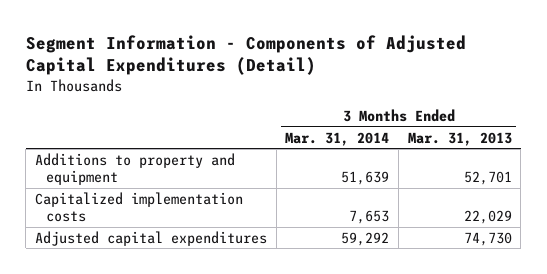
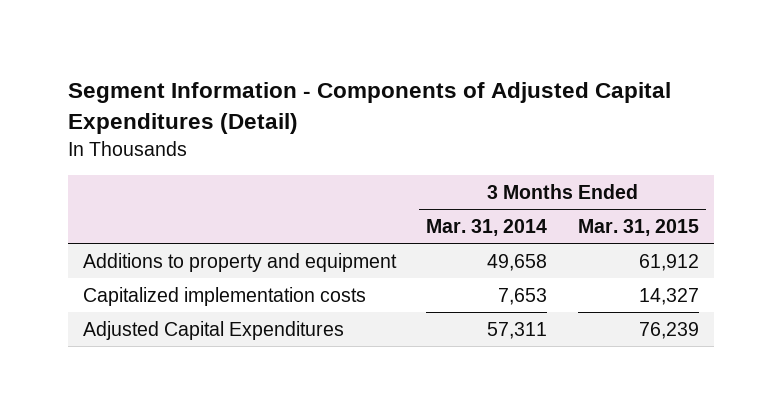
[407,131,512,146] Mar. 31, 2013 -> none
none -> [577,219,699,237] Mar. 31, 2015
[341,171,390,186] 51,639 -> [487,253,548,271] 49,658
[35,230,268,246] Adjusted capital expenditures -> [83,320,345,340] Adjusted Capital Expenditures
[341,231,390,246] 59,292 -> [487,321,548,339] 57,311

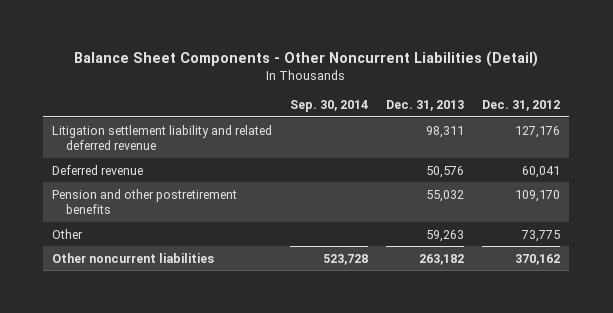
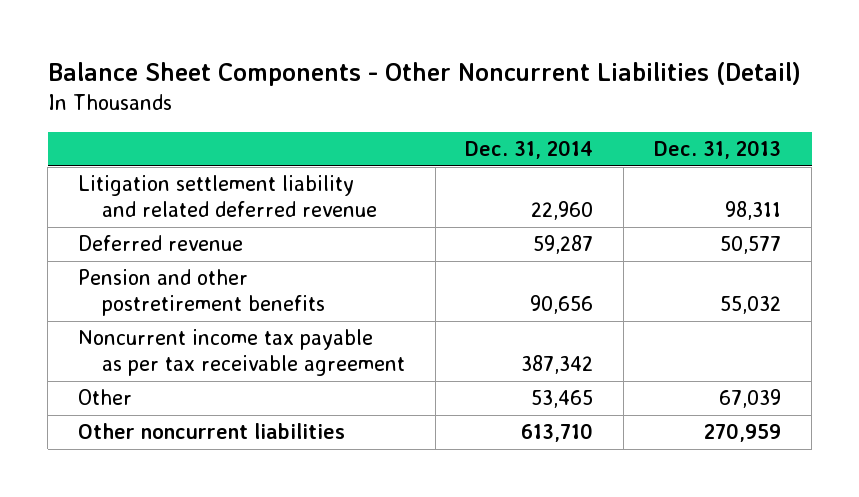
[290,100,369,113] Sep. 30, 2014 -> none
[482,100,561,112] Dec. 31, 2012 -> none
none -> [465,139,594,159] Dec. 31, 2014
[426,165,465,178] 50,576 -> [720,236,782,255] 50,577
none -> [78,329,405,377] Noncurrent income tax payable as per tax receivable agreement
[426,229,465,242] 59,263 -> [719,389,782,409] 67,039
[419,253,465,265] 263,182 -> [704,423,782,443] 270,959

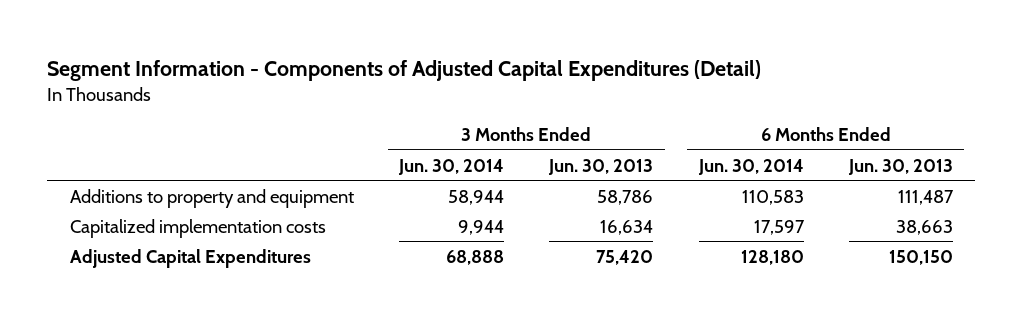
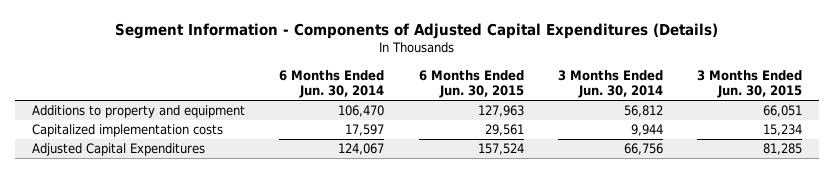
[47,60,762,82] Segment Information - Components of Adjusted Capital Expenditures (Detail) -> [115,23,719,40] Segment Information - Components of Adjusted Capital Expenditures (Details)
[548,158,654,175] Jun. 30, 2013 -> none
[847,158,953,175] Jun. 30, 2013 -> none
none -> [418,69,524,99] 6 Months Ended Jun. 30, 2015
none -> [696,69,802,99] 3 Months Ended Jun. 30, 2015
[448,189,505,205] 58,944 -> [623,105,663,118] 56,812
[741,189,804,205] 110,583 -> [338,105,385,118] 106,470
[446,249,505,265] 68,888 -> [623,143,663,156] 66,756
[740,249,804,265] 128,180 -> [338,143,385,156] 124,067

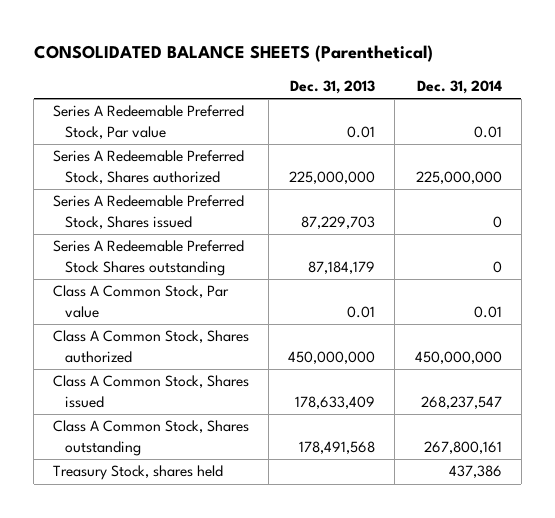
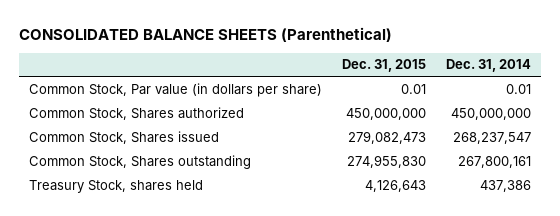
[290,79,376,94] Dec. 31, 2013 -> none
none -> [342,59,427,73] Dec. 31, 2015
[53,105,245,139] Series A Redeemable Preferred Stock, Par value -> none
[53,150,245,184] Series A Redeemable Preferred Stock, Shares authorized -> none
[53,195,245,229] Series A Redeemable Preferred Stock, Shares issued -> none
[53,240,245,276] Series A Redeemable Preferred Stock Shares outstanding -> none
[53,285,230,318] Class A Common Stock, Par value -> [29,82,323,97] Common Stock, Par value (in dollars per share)
[53,330,250,363] Class A Common Stock, Shares authorized -> [29,106,245,120] Common Stock, Shares authorized
[53,375,250,408] Class A Common Stock, Shares issued -> [29,130,220,144] Common Stock, Shares issued
[53,420,250,456] Class A Common Stock, Shares outstanding -> [29,154,252,169] Common Stock, Shares outstanding

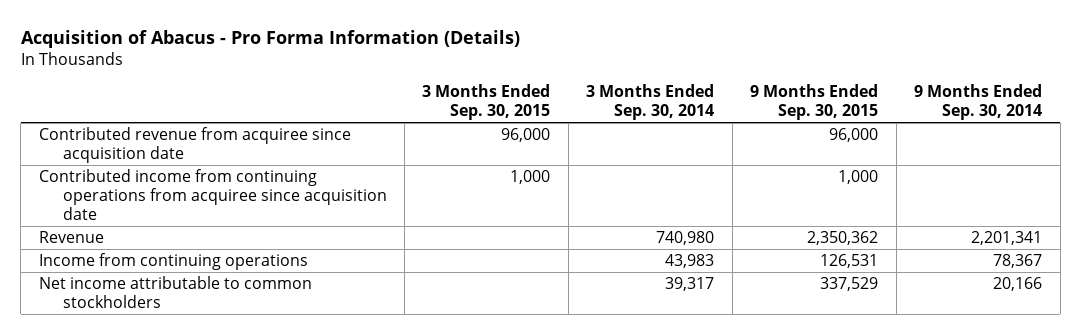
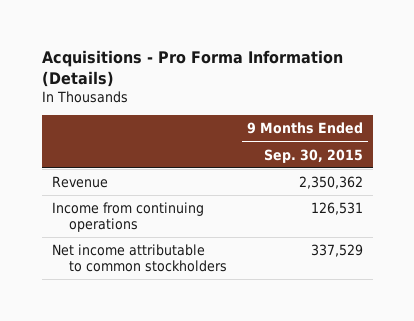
[20,30,520,49] Acquisition of Abacus - Pro Forma Information (Details) -> [41,49,343,87] Acquisitions - Pro Forma Information (Details)
[422,84,551,120] 3 Months Ended Sep. 30, 2015 -> none
[586,84,715,120] 3 Months Ended Sep. 30, 2014 -> none
[914,84,1043,120] 9 Months Ended Sep. 30, 2014 -> none
[38,126,351,163] Contributed revenue from acquiree since acquisition date -> none
[38,168,387,220] Contributed income from continuing operations from acquiree since acquisition date -> none

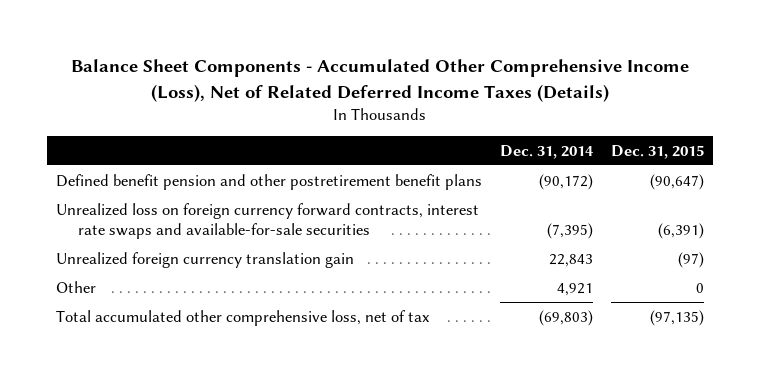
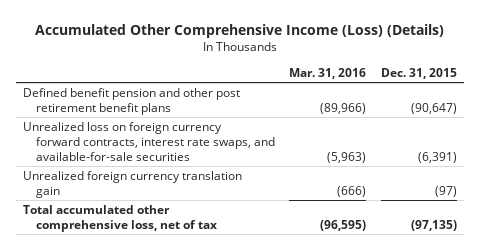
[71,59,690,102] Balance Sheet Components - Accumulated Other Comprehensive Income (Loss), Net of Related Deferred Income Taxes (Details) -> [34,23,444,38] Accumulated Other Comprehensive Income (Loss) (Details)
[500,144,595,159] Dec. 31, 2014 -> none
none -> [289,67,367,79] Mar. 31, 2016
[56,173,483,190] Defined benefit pension and other postretirement benefit plans -> [22,87,240,115] Defined benefit pension and other post retirement benefit plans
[56,202,480,239] Unrealized loss on foreign currency forward contracts, interest rate swaps and available-for-sale securities -> [22,121,276,161] Unrealized loss on foreign currency forward contracts, interest rate swaps, and available-for-sale securities
[56,280,97,293] Other -> none

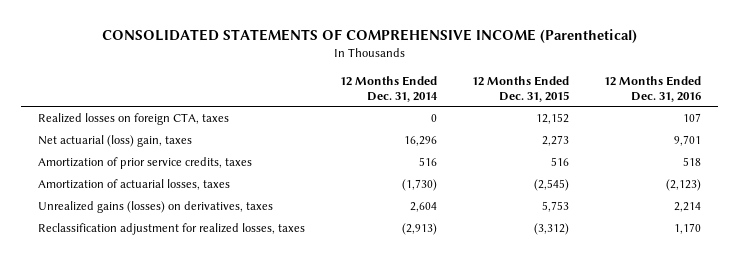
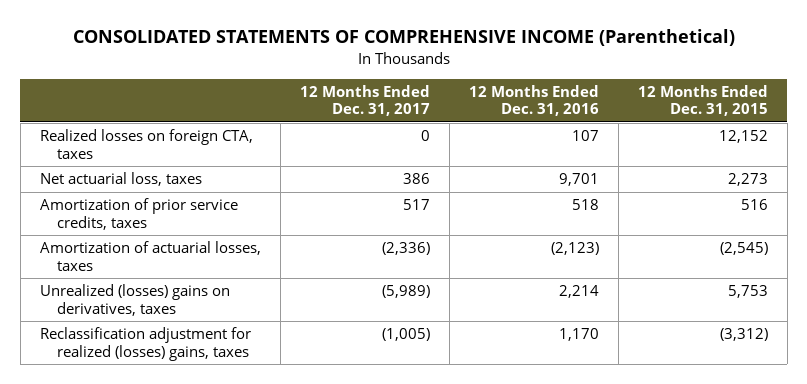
[340,75,439,102] 12 Months Ended Dec. 31, 2014 -> none
none -> [299,84,430,117] 12 Months Ended Dec. 31, 2017
[38,135,193,148] Net actuarial (loss) gain, taxes -> [39,172,202,187] Net actuarial loss, taxes
[38,201,274,214] Unrealized gains (losses) on derivatives, taxes -> [39,284,230,316] Unrealized (losses) gains on derivatives, taxes
[38,223,306,236] Reclassification adjustment for realized losses, taxes -> [39,327,251,361] Reclassification adjustment for realized (losses) gains, taxes

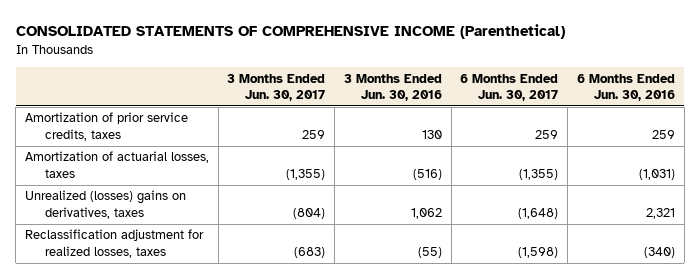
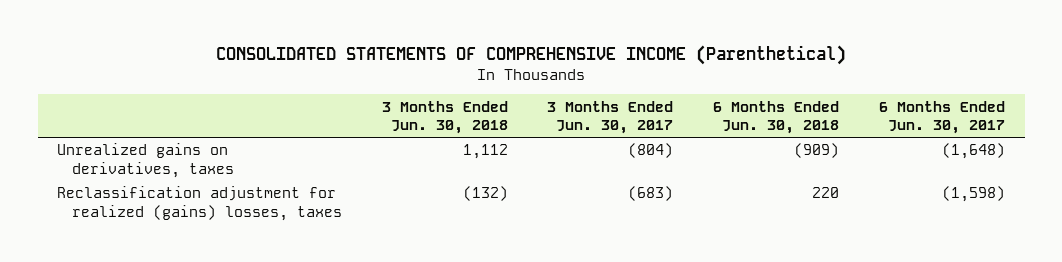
[343,73,442,102] 3 Months Ended Jun. 30, 2016 -> none
[576,73,675,102] 6 Months Ended Jun. 30, 2016 -> none
none -> [381,100,508,135] 3 Months Ended Jun. 30, 2018
none -> [713,100,840,135] 6 Months Ended Jun. 30, 2018
[24,112,188,142] Amortization of prior service credits, taxes -> none
[24,151,209,179] Amortization of actuarial losses, taxes -> none
[24,190,186,220] Unrealized (losses) gains on derivatives, taxes -> [57,143,235,178] Unrealized gains on derivatives, taxes
[24,229,204,259] Reclassification adjustment for realized losses, taxes -> [57,186,343,221] Reclassification adjustment for realized (gains) losses, taxes

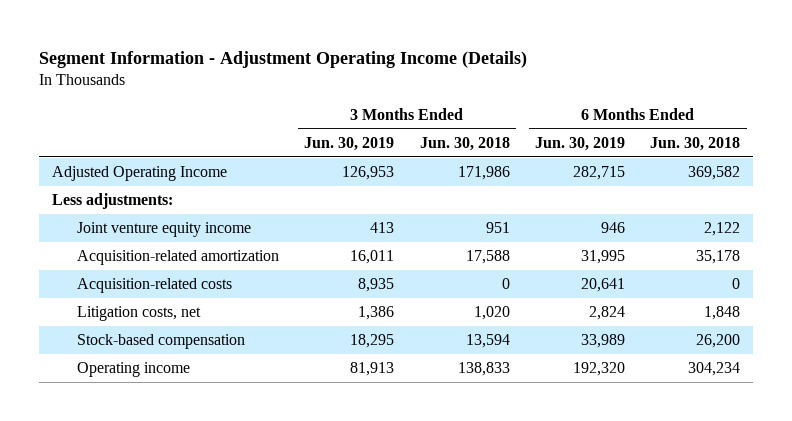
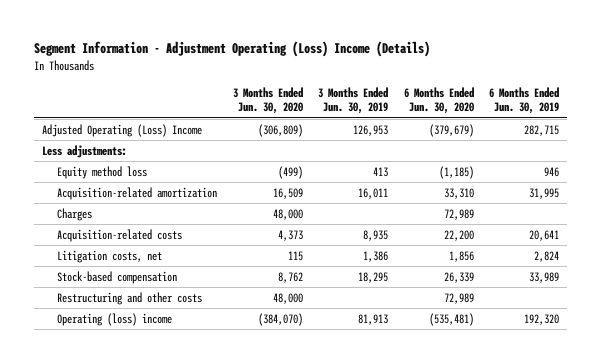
[38,50,527,68] Segment Information - Adjustment Operating Income (Details) -> [34,41,431,58] Segment Information - Adjustment Operating (Loss) Income (Details)
[419,137,510,152] Jun. 30, 2018 -> none
[650,137,741,152] Jun. 30, 2018 -> none
none -> [232,86,303,115] 3 Months Ended Jun. 30, 2020
none -> [403,86,474,115] 6 Months Ended Jun. 30, 2020
[51,166,227,182] Adjusted Operating Income -> [41,123,202,137] Adjusted Operating (Loss) Income
[76,222,251,238] Joint venture equity income -> [57,165,148,179] Equity method loss
none -> [57,207,93,221] Charges
none -> [57,291,203,305] Restructuring and other costs
[76,362,190,378] Operating income -> [57,312,173,326] Operating (loss) income

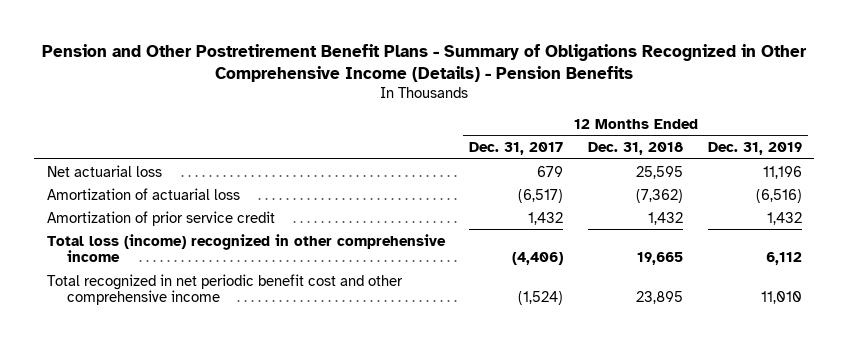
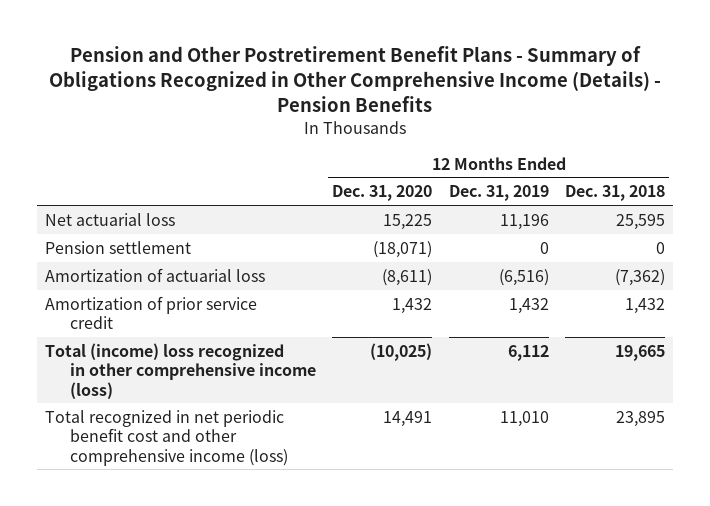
[469,142,564,156] Dec. 31, 2017 -> none
none -> [332,185,433,202] Dec. 31, 2020
none -> [45,240,192,254] Pension settlement
[46,233,446,263] Total loss (income) recognized in other comprehensive income -> [45,342,317,399] Total (income) loss recognized in other comprehensive income (loss)
[46,273,403,306] Total recognized in net periodic benefit cost and other comprehensive income -> [45,409,289,466] Total recognized in net periodic benefit cost and other comprehensive income (loss)

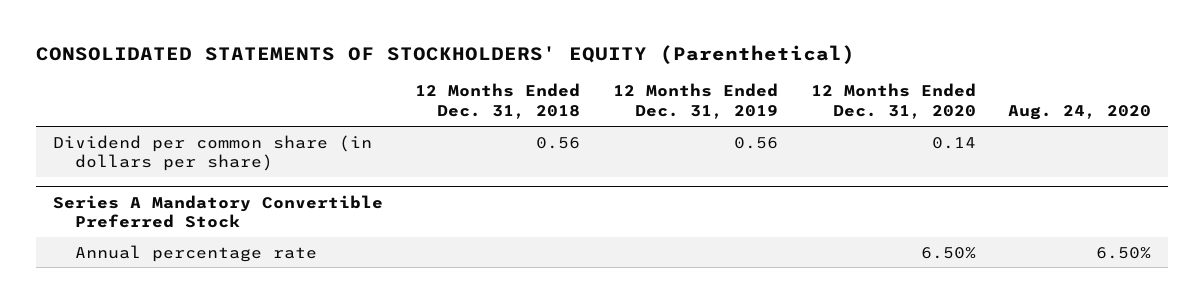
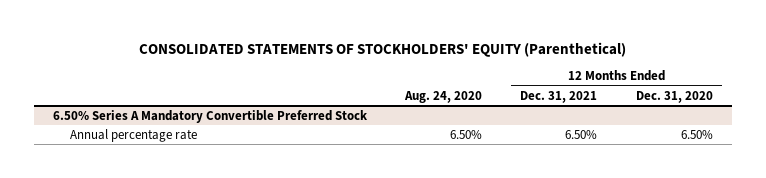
[415,83,581,120] 12 Months Ended Dec. 31, 2018 -> none
[613,83,779,120] 12 Months Ended Dec. 31, 2019 -> none
none -> [520,90,598,103] Dec. 31, 2021
[52,134,372,172] Dividend per common share (in dollars per share) -> none
[52,194,383,229] Series A Mandatory Convertible Preferred Stock -> [52,109,368,123] 6.50% Series A Mandatory Convertible Preferred Stock

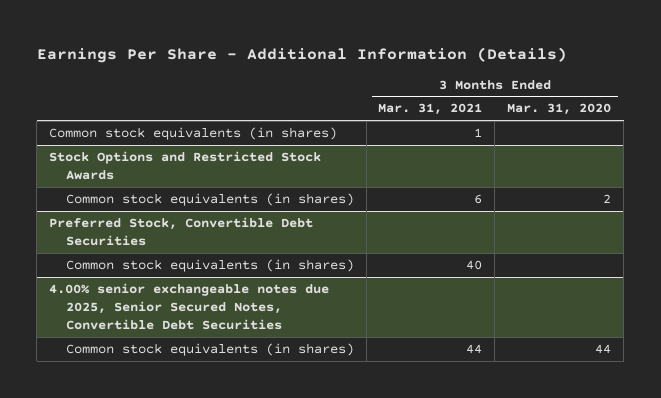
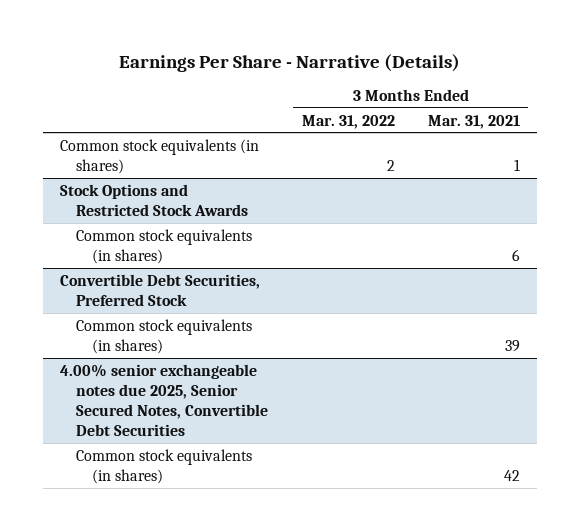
[36,46,567,63] Earnings Per Share - Additional Information (Details) -> [118,53,460,72] Earnings Per Share - Narrative (Details)
[507,103,612,116] Mar. 31, 2020 -> none
none -> [301,114,395,129] Mar. 31, 2022
[49,217,314,247] Preferred Stock, Convertible Debt Securities -> [59,273,260,306] Convertible Debt Securities, Preferred Stock
[466,260,483,271] 40 -> [505,339,521,352] 39
[466,344,483,355] 44 -> [504,469,521,481] 42

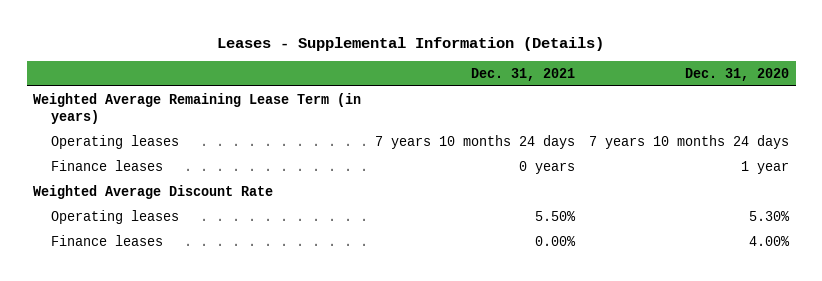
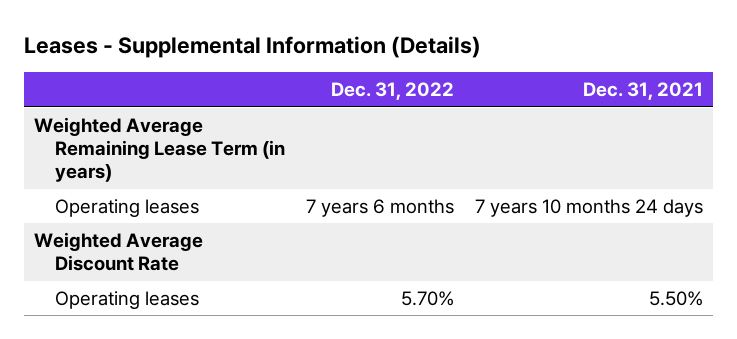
[685,68,790,82] Dec. 31, 2020 -> none
none -> [331,82,455,101] Dec. 31, 2022
[50,159,163,171] Finance leases -> none
[50,234,163,246] Finance leases -> none

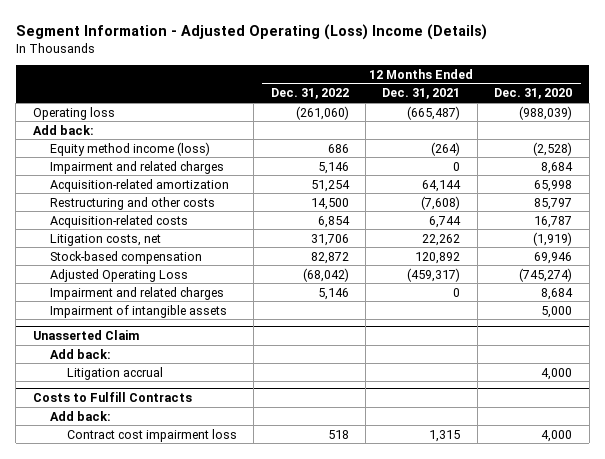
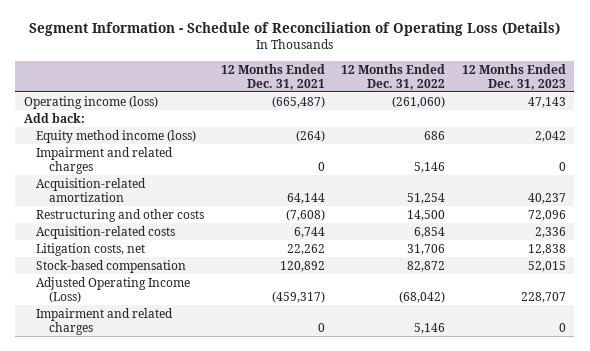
[15,23,487,40] Segment Information - Adjusted Operating (Loss) Income (Details) -> [28,22,560,37] Segment Information - Schedule of Reconciliation of Operating Loss (Details)
[494,88,573,100] Dec. 31, 2020 -> none
none -> [462,63,567,90] 12 Months Ended Dec. 31, 2023
[32,106,115,120] Operating loss -> [23,95,158,109] Operating income (loss)
[49,268,188,282] Adjusted Operating Loss -> [36,276,191,303] Adjusted Operating Income (Loss)
[49,304,227,318] Impairment of intangible assets -> none
[32,330,139,341] Unasserted Claim -> none
[49,348,111,359] Add back: -> none
[66,366,163,380] Litigation accrual -> none
[32,392,192,403] Costs to Fulfill Contracts -> none
[49,410,111,421] Add back: -> none
[66,428,237,442] Contract cost impairment loss -> none

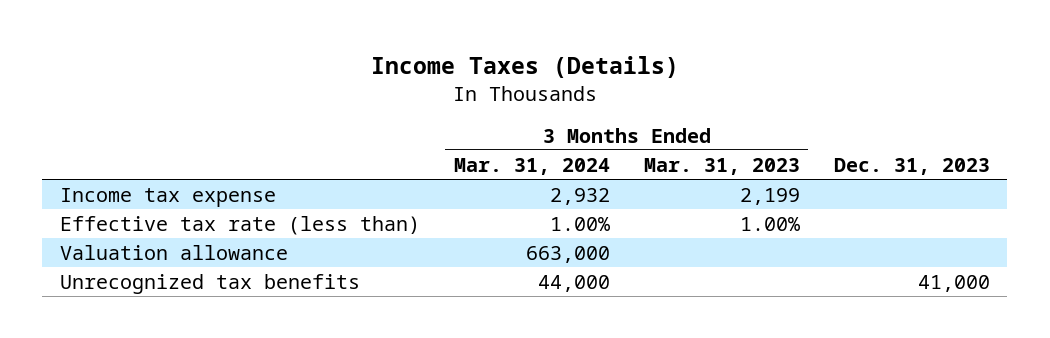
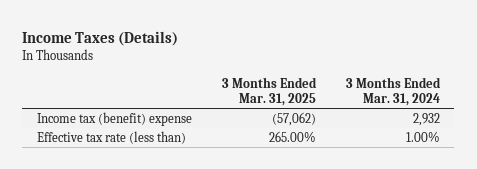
[643,157,800,175] Mar. 31, 2023 -> none
[834,157,991,175] Dec. 31, 2023 -> none
none -> [221,76,317,106] 3 Months Ended Mar. 31, 2025
[59,187,276,207] Income tax expense -> [37,112,193,127] Income tax (benefit) expense
[59,244,288,260] Valuation allowance -> none
[59,273,360,294] Unrecognized tax benefits -> none

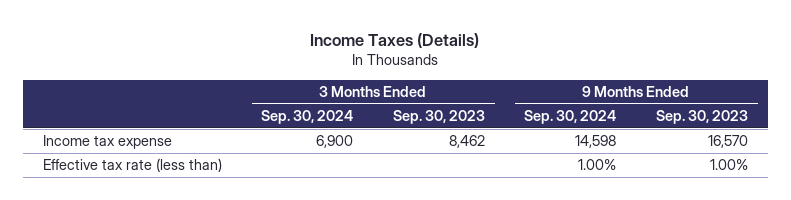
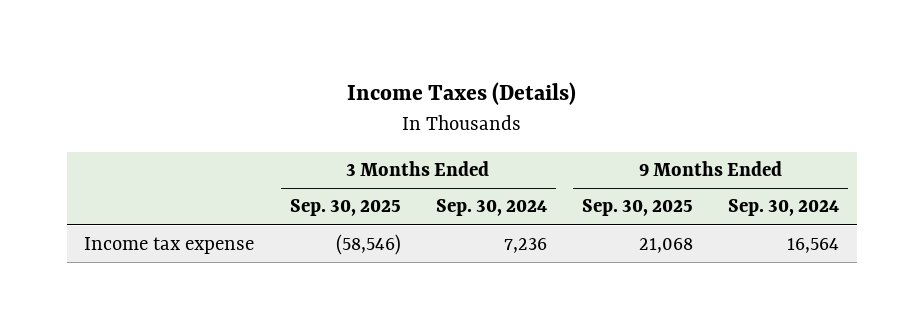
[392,110,485,125] Sep. 30, 2023 -> none
[655,110,748,125] Sep. 30, 2023 -> none
none -> [289,199,401,217] Sep. 30, 2025
none -> [582,199,694,217] Sep. 30, 2025
[42,158,222,173] Effective tax rate (less than) -> none
[316,135,354,149] 6,900 -> [503,238,547,254] 7,236
[575,135,617,149] 14,598 -> [787,238,840,254] 16,564

